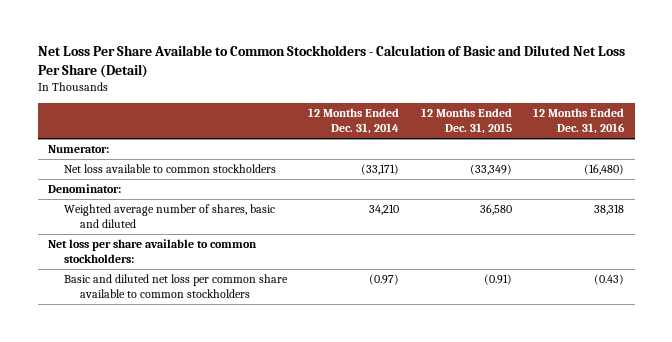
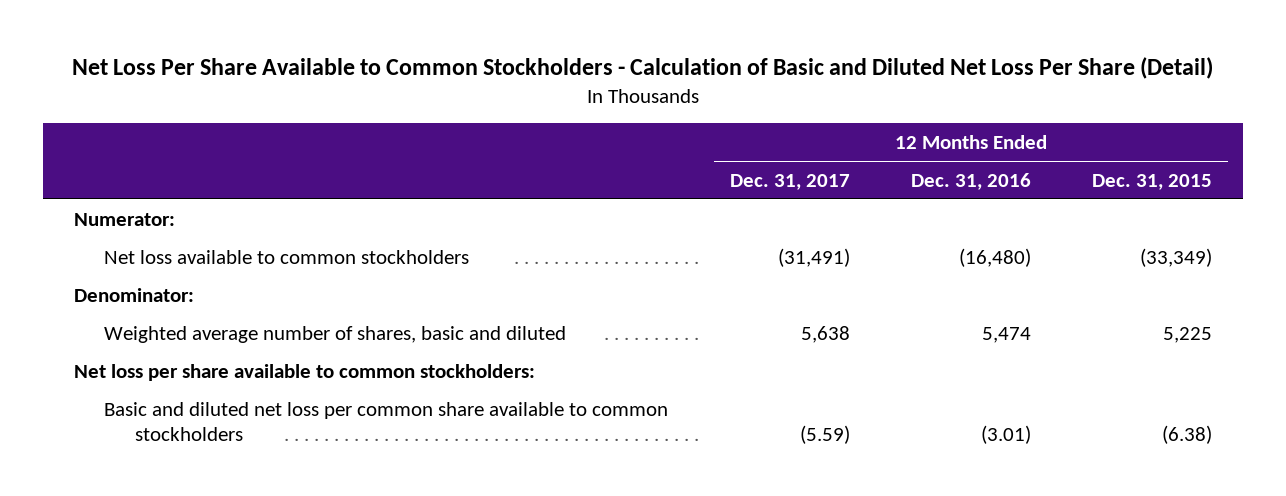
[308,108,400,135] 12 Months Ended Dec. 31, 2014 -> none
none -> [729,173,850,190] Dec. 31, 2017
[479,204,512,216] 36,580 -> [1163,326,1213,343] 5,225
[594,204,625,216] 38,318 -> [982,326,1032,343] 5,474
[483,274,512,286] (0.91) -> [1162,424,1213,444] (6.38)
[594,274,625,286] (0.43) -> [981,424,1032,444] (3.01)

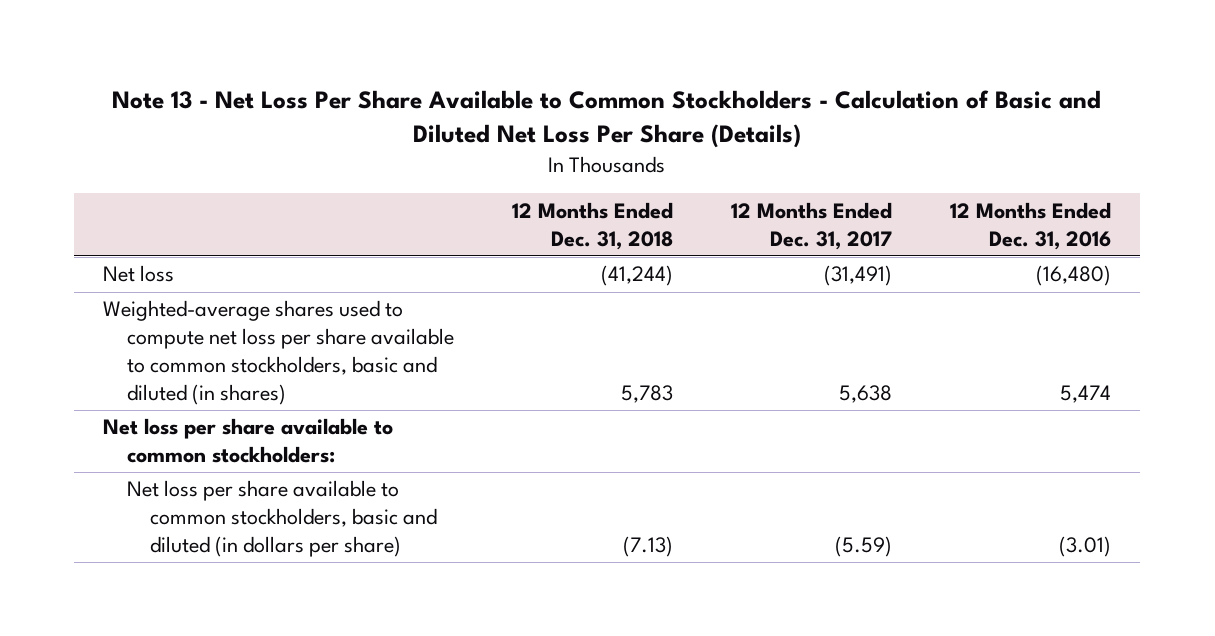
[72,57,1214,80] Net Loss Per Share Available to Common Stockholders - Calculation of Basic and Diluted Net Loss Per Share (Detail) -> [112,90,1102,149] Note 13 - Net Loss Per Share Available to Common Stockholders - Calculation of Basic and Diluted Net Loss Per Share (Details)
[1092,173,1213,190] Dec. 31, 2015 -> none
none -> [511,201,673,250] 12 Months Ended Dec. 31, 2018
[73,212,175,226] Numerator: -> none
[73,287,194,302] Denominator: -> none
[104,249,470,264] Net loss available to common stockholders -> [103,265,175,283] Net loss
[104,325,567,343] Weighted average number of shares, basic and diluted -> [103,300,454,406] Weighted-average shares used to compute net loss per share available to common stockholders, basic and diluted (in shares)
[104,401,669,441] Basic and diluted net loss per common share available to common stockholders -> [126,480,437,558] Net loss per share available to common stockholders, basic and diluted (in dollars per share)

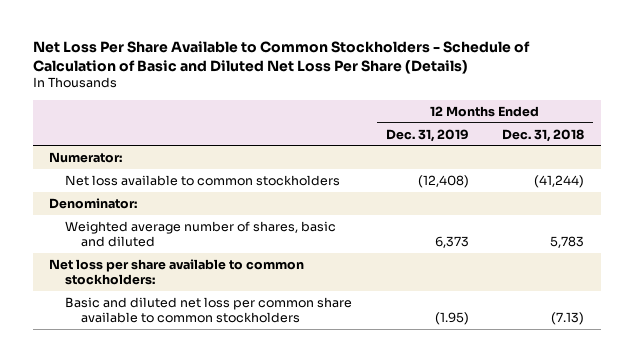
[112,90,1102,149] Note 13 - Net Loss Per Share Available to Common Stockholders - Calculation of Basic and Diluted Net Loss Per Share (Details) -> [32,40,530,74] Net Loss Per Share Available to Common Stockholders - Schedule of Calculation of Basic and Diluted Net Loss Per Share (Details)
[731,201,893,250] 12 Months Ended Dec. 31, 2017 -> none
[950,201,1112,250] 12 Months Ended Dec. 31, 2016 -> none
none -> [385,128,469,142] Dec. 31, 2019
none -> [49,151,123,163] Numerator:
[103,265,175,283] Net loss -> [65,174,341,186] Net loss available to common stockholders
none -> [49,197,138,209] Denominator:
[103,300,454,406] Weighted-average shares used to compute net loss per share available to common stockholders, basic and diluted (in shares) -> [65,220,337,247] Weighted average number of shares, basic and diluted
[126,480,437,558] Net loss per share available to common stockholders, basic and diluted (in dollars per share) -> [65,296,353,323] Basic and diluted net loss per common share available to common stockholders

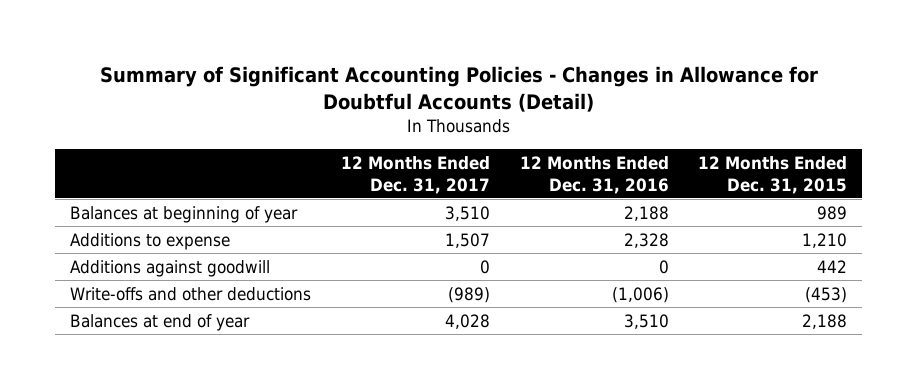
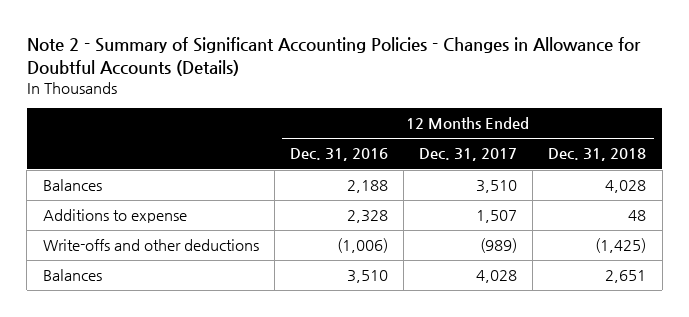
[99,65,818,112] Summary of Significant Accounting Policies - Changes in Allowance for Doubtful Accounts (Detail) -> [26,36,641,76] Note 2 - Summary of Significant Accounting Policies - Changes in Allowance for Doubtful Accounts (Details)
[698,155,848,194] 12 Months Ended Dec. 31, 2015 -> none
none -> [548,148,647,162] Dec. 31, 2018
[69,205,298,223] Balances at beginning of year -> [42,179,102,192] Balances
[69,259,270,277] Additions against goodwill -> none
[69,313,250,331] Balances at end of year -> [42,269,102,282] Balances

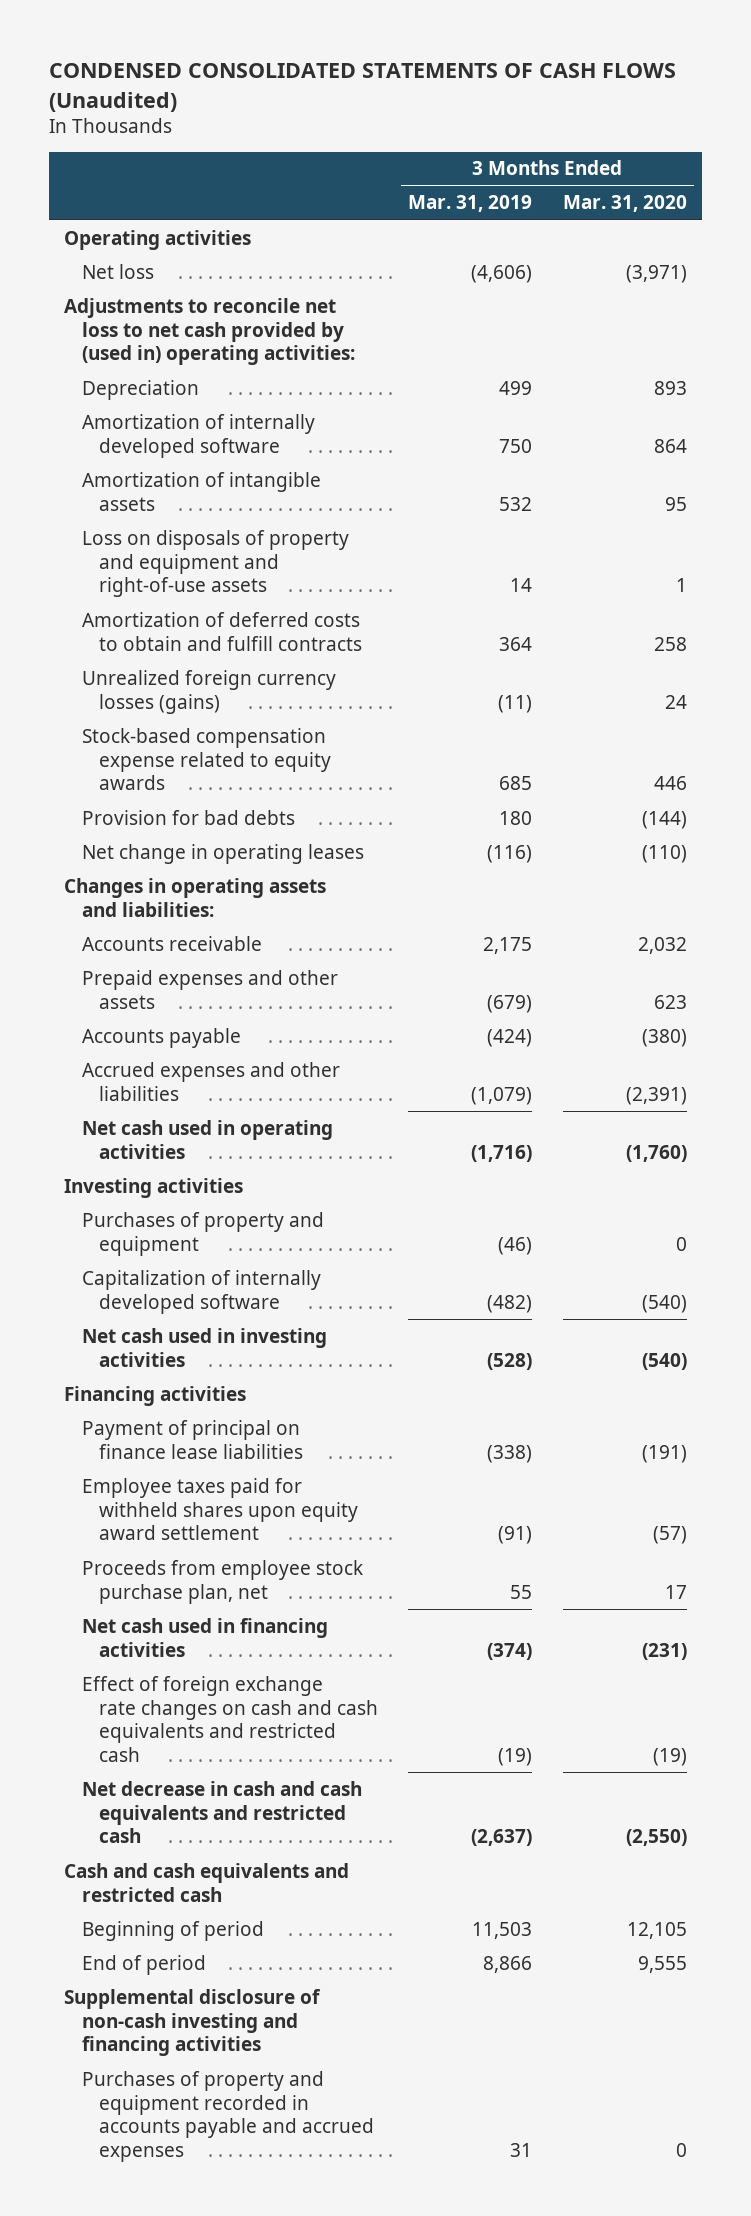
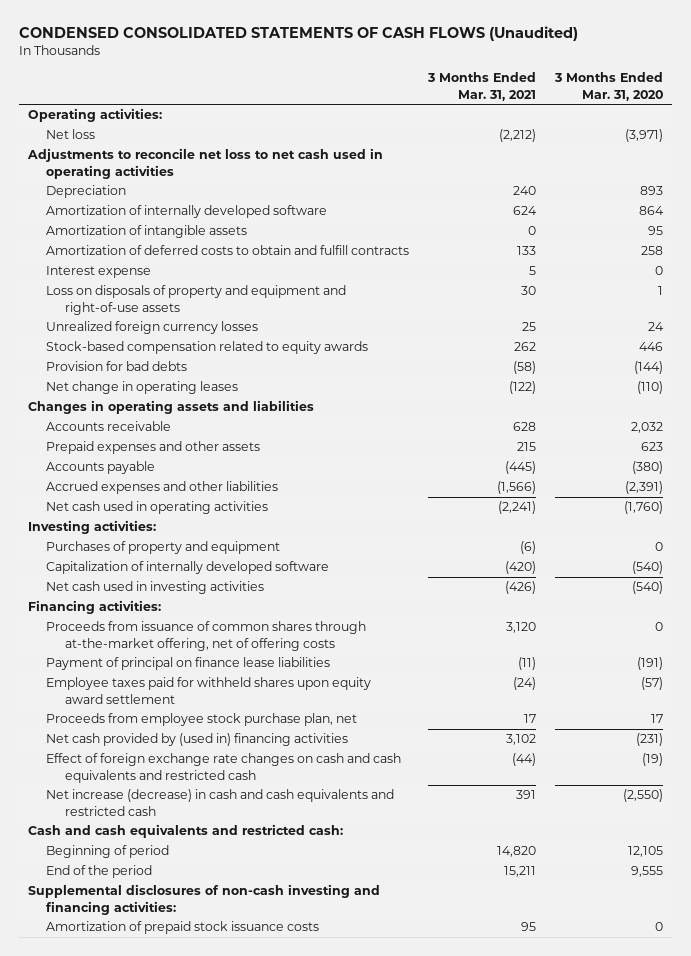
[408,195,533,213] Mar. 31, 2019 -> none
none -> [426,72,536,101] 3 Months Ended Mar. 31, 2021
[64,229,252,250] Operating activities -> [28,108,163,123] Operating activities:
[64,297,355,366] Adjustments to reconcile net loss to net cash provided by (used in) operating activities: -> [27,148,384,179] Adjustments to reconcile net loss to net cash used in operating activities
none -> [46,266,152,279] Interest expense
[81,529,349,598] Loss on disposals of property and equipment and right-of-use assets -> [46,285,347,315] Loss on disposals of property and equipment and right-of-use assets
[81,669,336,714] Unrealized foreign currency losses (gains) -> [46,321,259,335] Unrealized foreign currency losses
[81,727,331,791] Stock-based compensation expense related to equity awards -> [46,341,369,355] Stock-based compensation related to equity awards
[64,877,327,917] Changes in operating assets and liabilities: -> [28,400,315,415] Changes in operating assets and liabilities
[64,1177,244,1198] Investing activities -> [28,520,157,535] Investing activities:
[64,1385,247,1406] Financing activities -> [28,600,162,615] Financing activities:
none -> [46,621,367,651] Proceeds from issuance of common shares through at-the-market offering, net of offering costs
[81,1617,328,1657] Net cash used in financing activities -> [46,733,349,747] Net cash provided by (used in) financing activities
[81,1780,362,1844] Net decrease in cash and cash equivalents and restricted cash -> [46,789,395,816] Net increase (decrease) in cash and cash equivalents and restricted cash
[64,1862,350,1902] Cash and cash equivalents and restricted cash -> [28,824,344,839] Cash and cash equivalents and restricted cash:
[81,2070,374,2163] Purchases of property and equipment recorded in accounts payable and accrued expenses -> none
[81,1954,206,1975] End of period -> [46,865,153,879] End of the period
[64,1988,322,2057] Supplemental disclosure of non-cash investing and financing activities -> [28,884,381,915] Supplemental disclosures of non-cash investing and financing activities:
none -> [46,921,320,935] Amortization of prepaid stock issuance costs

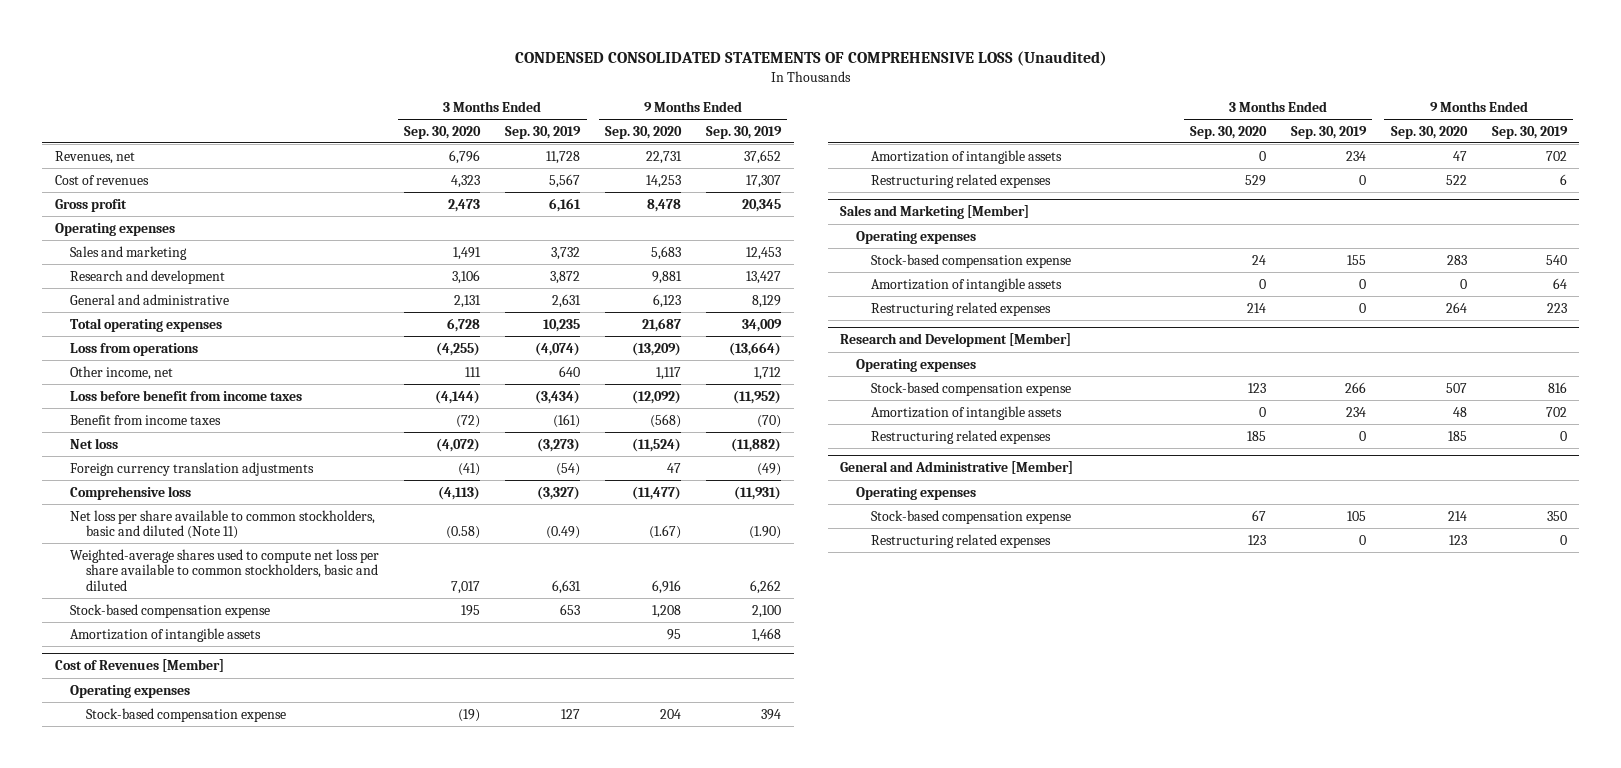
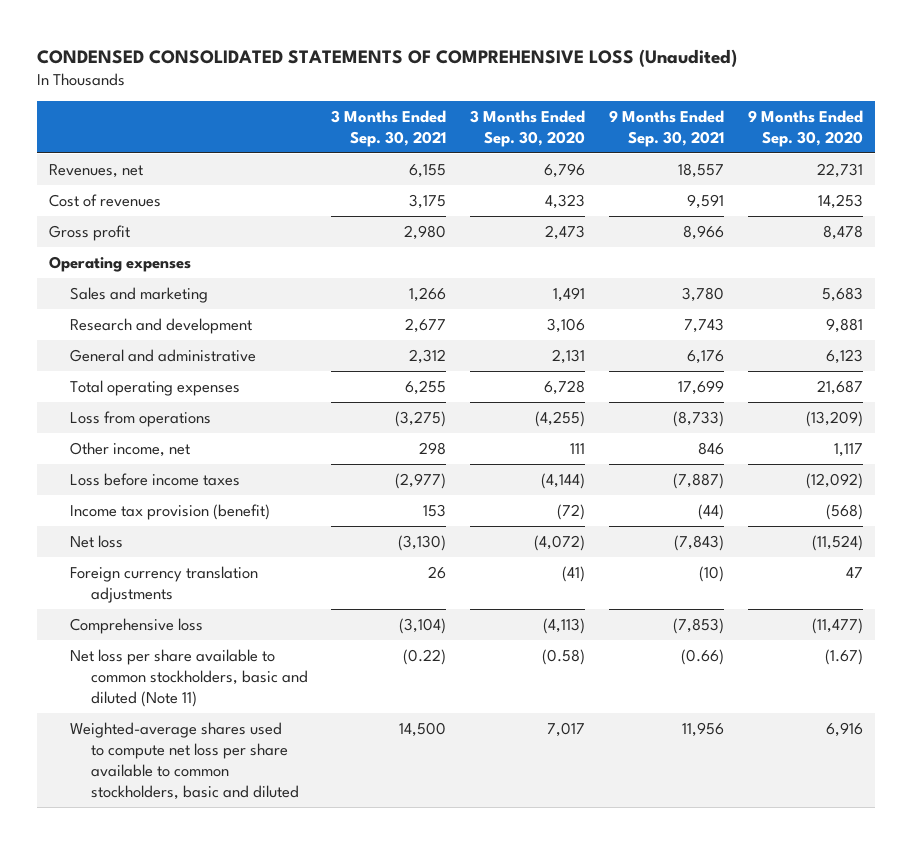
[505,125,582,139] Sep. 30, 2019 -> none
[706,125,783,139] Sep. 30, 2019 -> none
none -> [331,110,447,147] 3 Months Ended Sep. 30, 2021
none -> [609,110,725,147] 9 Months Ended Sep. 30, 2021
[70,389,303,401] Loss before benefit from income taxes -> [69,472,240,486] Loss before income taxes
[70,414,222,425] Benefit from income taxes -> [69,503,270,520] Income tax provision (benefit)
[70,603,271,618] Stock-based compensation expense -> none
[70,627,262,642] Amortization of intangible assets -> none
[54,659,224,673] Cost of Revenues [Member] -> none
[70,684,191,698] Operating expenses -> none
[86,707,287,722] Stock-based compensation expense -> none
[871,149,1063,164] Amortization of intangible assets -> none
[871,173,1052,188] Restructuring related expenses -> none
[840,205,1030,220] Sales and Marketing [Member] -> none
[855,230,976,244] Operating expenses -> none
[871,253,1072,268] Stock-based compensation expense -> none
[871,277,1063,292] Amortization of intangible assets -> none
[871,301,1052,316] Restructuring related expenses -> none
[840,333,1072,348] Research and Development [Member] -> none
[855,358,976,372] Operating expenses -> none
[871,381,1072,396] Stock-based compensation expense -> none
[871,405,1063,420] Amortization of intangible assets -> none
[871,429,1052,444] Restructuring related expenses -> none
[840,461,1074,475] General and Administrative [Member] -> none
[855,486,976,500] Operating expenses -> none
[871,509,1072,524] Stock-based compensation expense -> none
[871,533,1052,548] Restructuring related expenses -> none

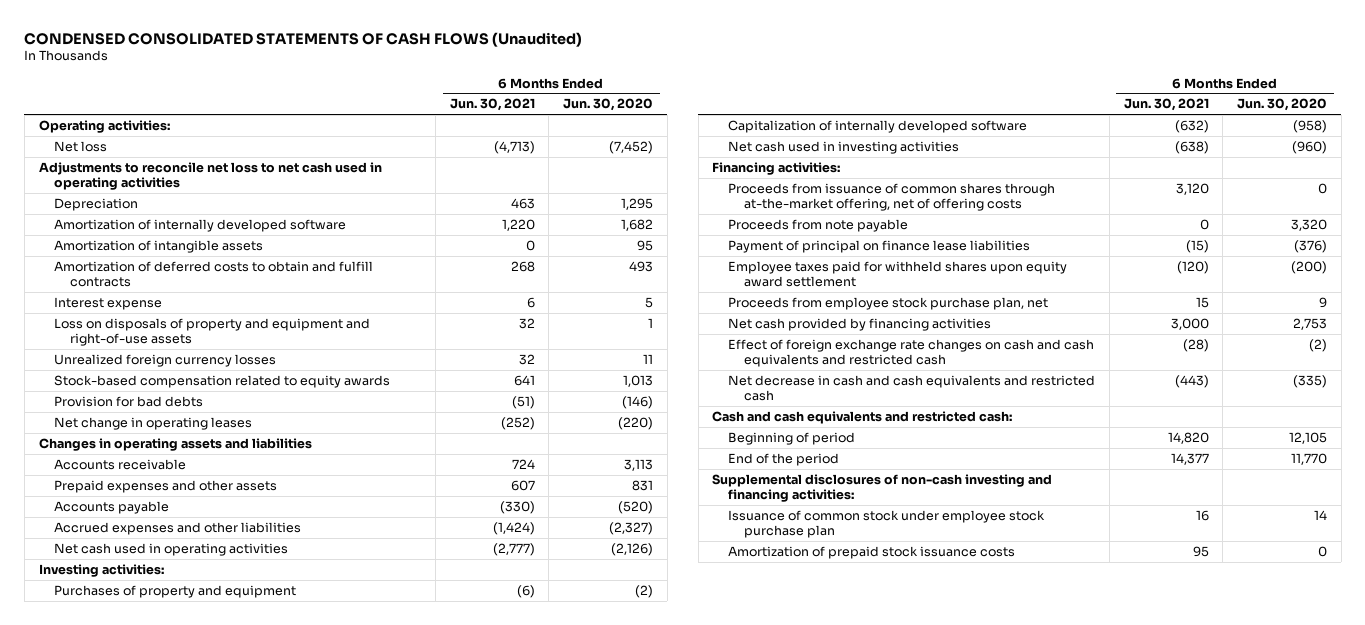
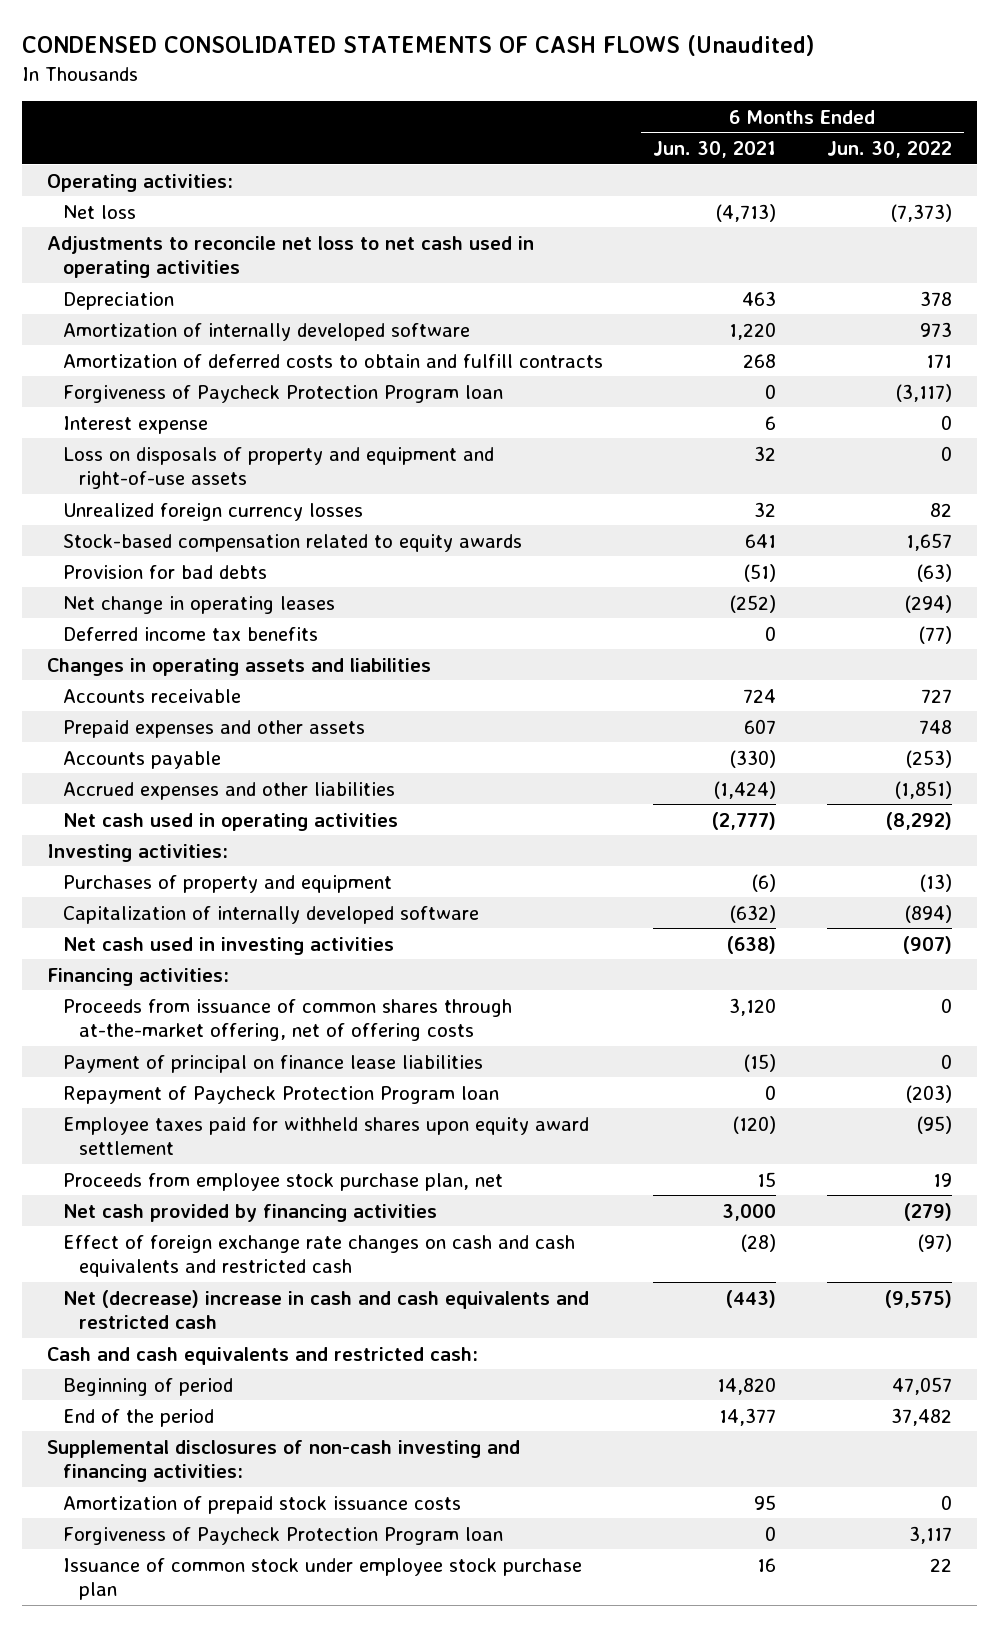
[563,98,654,112] Jun. 30, 2020 -> none
none -> [826,140,952,158] Jun. 30, 2022
[54,239,264,253] Amortization of intangible assets -> none
none -> [62,384,503,403] Forgiveness of Paycheck Protection Program loan
none -> [62,626,318,641] Deferred income tax benefits
[728,218,909,232] Proceeds from note payable -> none
none -> [62,1085,499,1104] Repayment of Paycheck Protection Program loan
[728,374,1096,402] Net decrease in cash and cash equivalents and restricted cash -> [62,1289,589,1330] Net (decrease) increase in cash and cash equivalents and restricted cash
none -> [62,1526,503,1545] Forgiveness of Paycheck Protection Program loan
[728,509,1046,539] Issuance of common stock under employee stock purchase plan -> [62,1557,582,1601] Issuance of common stock under employee stock purchase plan

